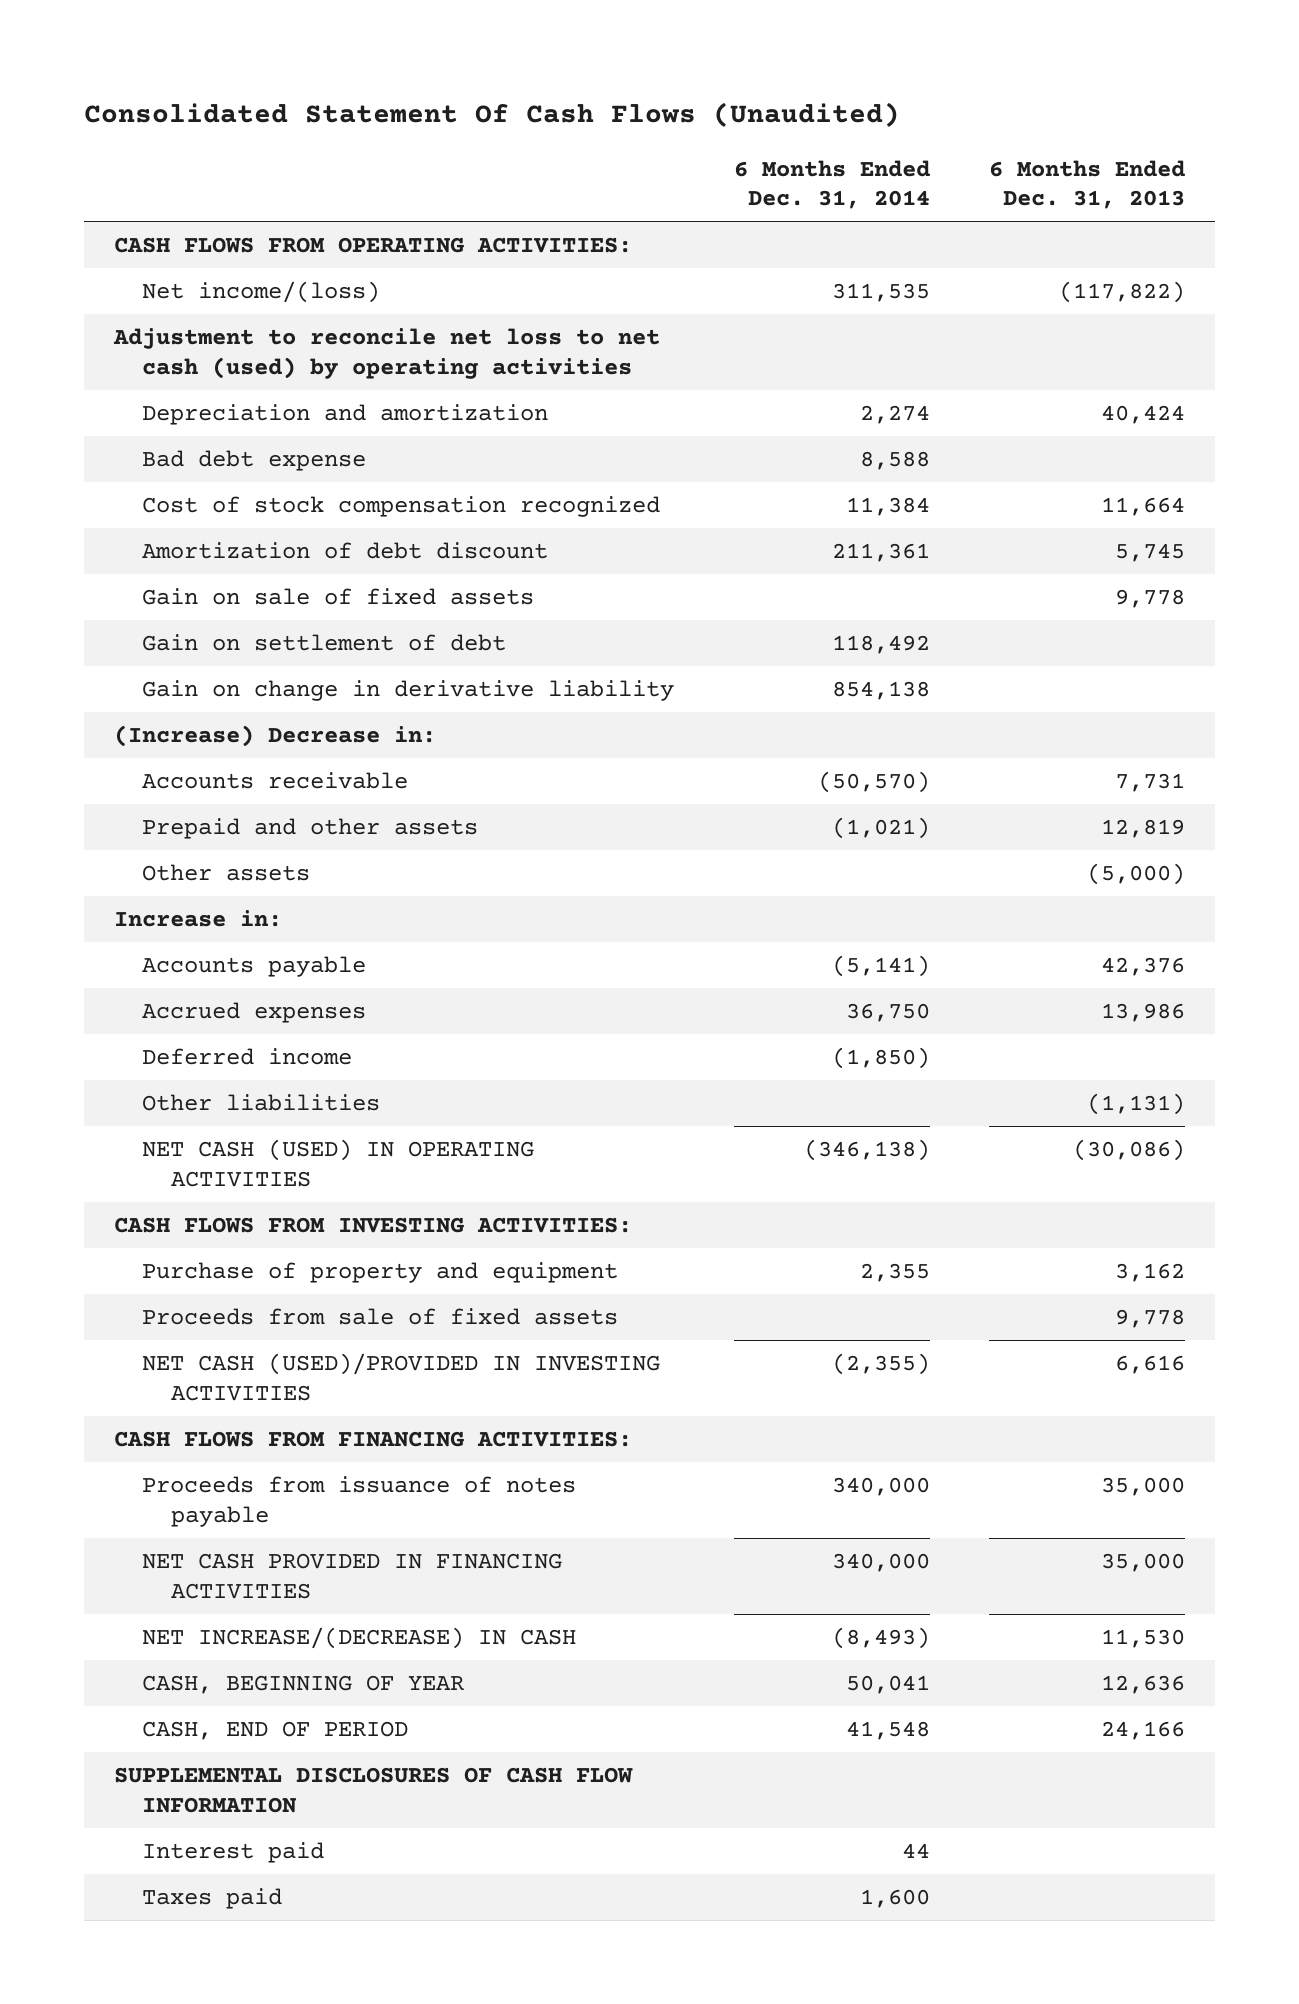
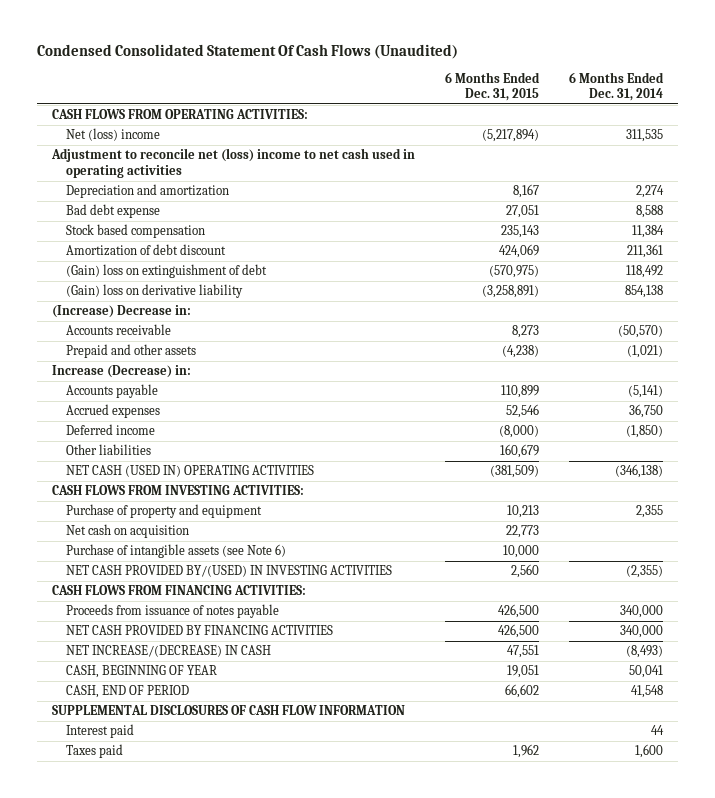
[84,101,901,127] Consolidated Statement Of Cash Flows (Unaudited) -> [36,43,458,59] Condensed Consolidated Statement Of Cash Flows (Unaudited)
[989,159,1186,210] 6 Months Ended Dec. 31, 2013 -> none
none -> [444,71,540,102] 6 Months Ended Dec. 31, 2015
[142,281,381,304] Net income/(loss) -> [66,128,161,142] Net (loss) income
[112,328,660,379] Adjustment to reconcile net loss to net cash (used) by operating activities -> [50,148,415,178] Adjustment to reconcile net (loss) income to net cash used in operating activities
[142,496,661,518] Cost of stock compensation recognized -> [66,224,206,239] Stock based compensation
[142,588,535,606] Gain on sale of fixed assets -> none
[142,634,507,652] Gain on settlement of debt -> [66,264,268,279] (Gain) loss on extinguishment of debt
[142,680,675,702] Gain on change in derivative liability -> [66,284,244,299] (Gain) loss on derivative liability
[142,864,311,882] Other assets -> none
[113,910,282,928] Increase in: -> [51,365,191,379] Increase (Decrease) in:
[142,1139,535,1187] NET CASH (USED) IN OPERATING ACTIVITIES -> [66,465,315,478] NET CASH (USED IN) OPERATING ACTIVITIES
[142,1308,619,1326] Proceeds from sale of fixed assets -> none
none -> [66,524,190,539] Net cash on acquisition
none -> [66,544,287,559] Purchase of intangible assets (see Note 6)
[142,1353,661,1401] NET CASH (USED)/PROVIDED IN INVESTING ACTIVITIES -> [66,565,393,578] NET CASH PROVIDED BY/(USED) IN INVESTING ACTIVITIES
[142,1553,563,1599] NET CASH PROVIDED IN FINANCING ACTIVITIES -> [66,625,334,636] NET CASH PROVIDED BY FINANCING ACTIVITIES

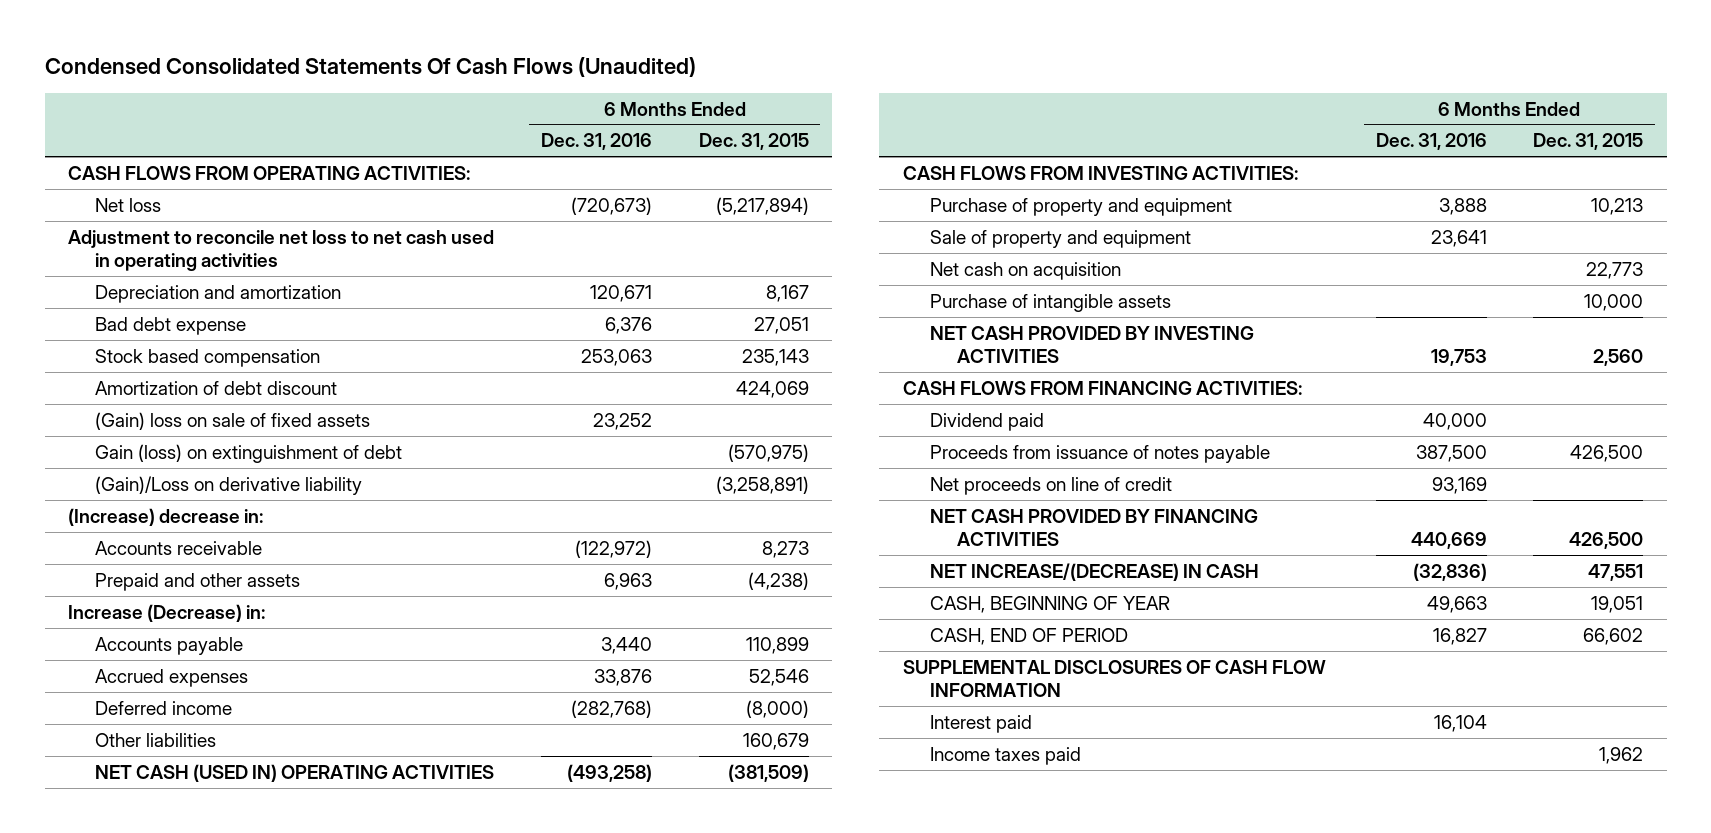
[36,43,458,59] Condensed Consolidated Statement Of Cash Flows (Unaudited) -> [44,57,696,78] Condensed Consolidated Statements Of Cash Flows (Unaudited)
[569,71,665,102] 6 Months Ended Dec. 31, 2014 -> none
none -> [540,133,652,151] Dec. 31, 2016
[66,128,161,142] Net (loss) income -> [95,197,162,212] Net loss
[50,148,415,178] Adjustment to reconcile net (loss) income to net cash used in operating activities -> [68,229,495,271] Adjustment to reconcile net loss to net cash used in operating activities
none -> [95,411,371,430] (Gain) loss on sale of fixed assets
[66,264,268,279] (Gain) loss on extinguishment of debt -> [95,443,403,463] Gain (loss) on extinguishment of debt
[66,284,244,299] (Gain) loss on derivative liability -> [95,475,363,495] (Gain)/Loss on derivative liability
[51,305,191,319] (Increase) Decrease in: -> [68,507,264,526] (Increase) decrease in:
none -> [930,229,1192,248] Sale of property and equipment
[66,544,287,559] Purchase of intangible assets (see Note 6) -> [930,293,1172,312] Purchase of intangible assets
[66,565,393,578] NET CASH PROVIDED BY/(USED) IN INVESTING ACTIVITIES -> [930,325,1255,363] NET CASH PROVIDED BY INVESTING ACTIVITIES
none -> [930,412,1045,431] Dividend paid
none -> [930,476,1173,495] Net proceeds on line of credit
[66,744,124,759] Taxes paid -> [930,746,1082,765] Income taxes paid

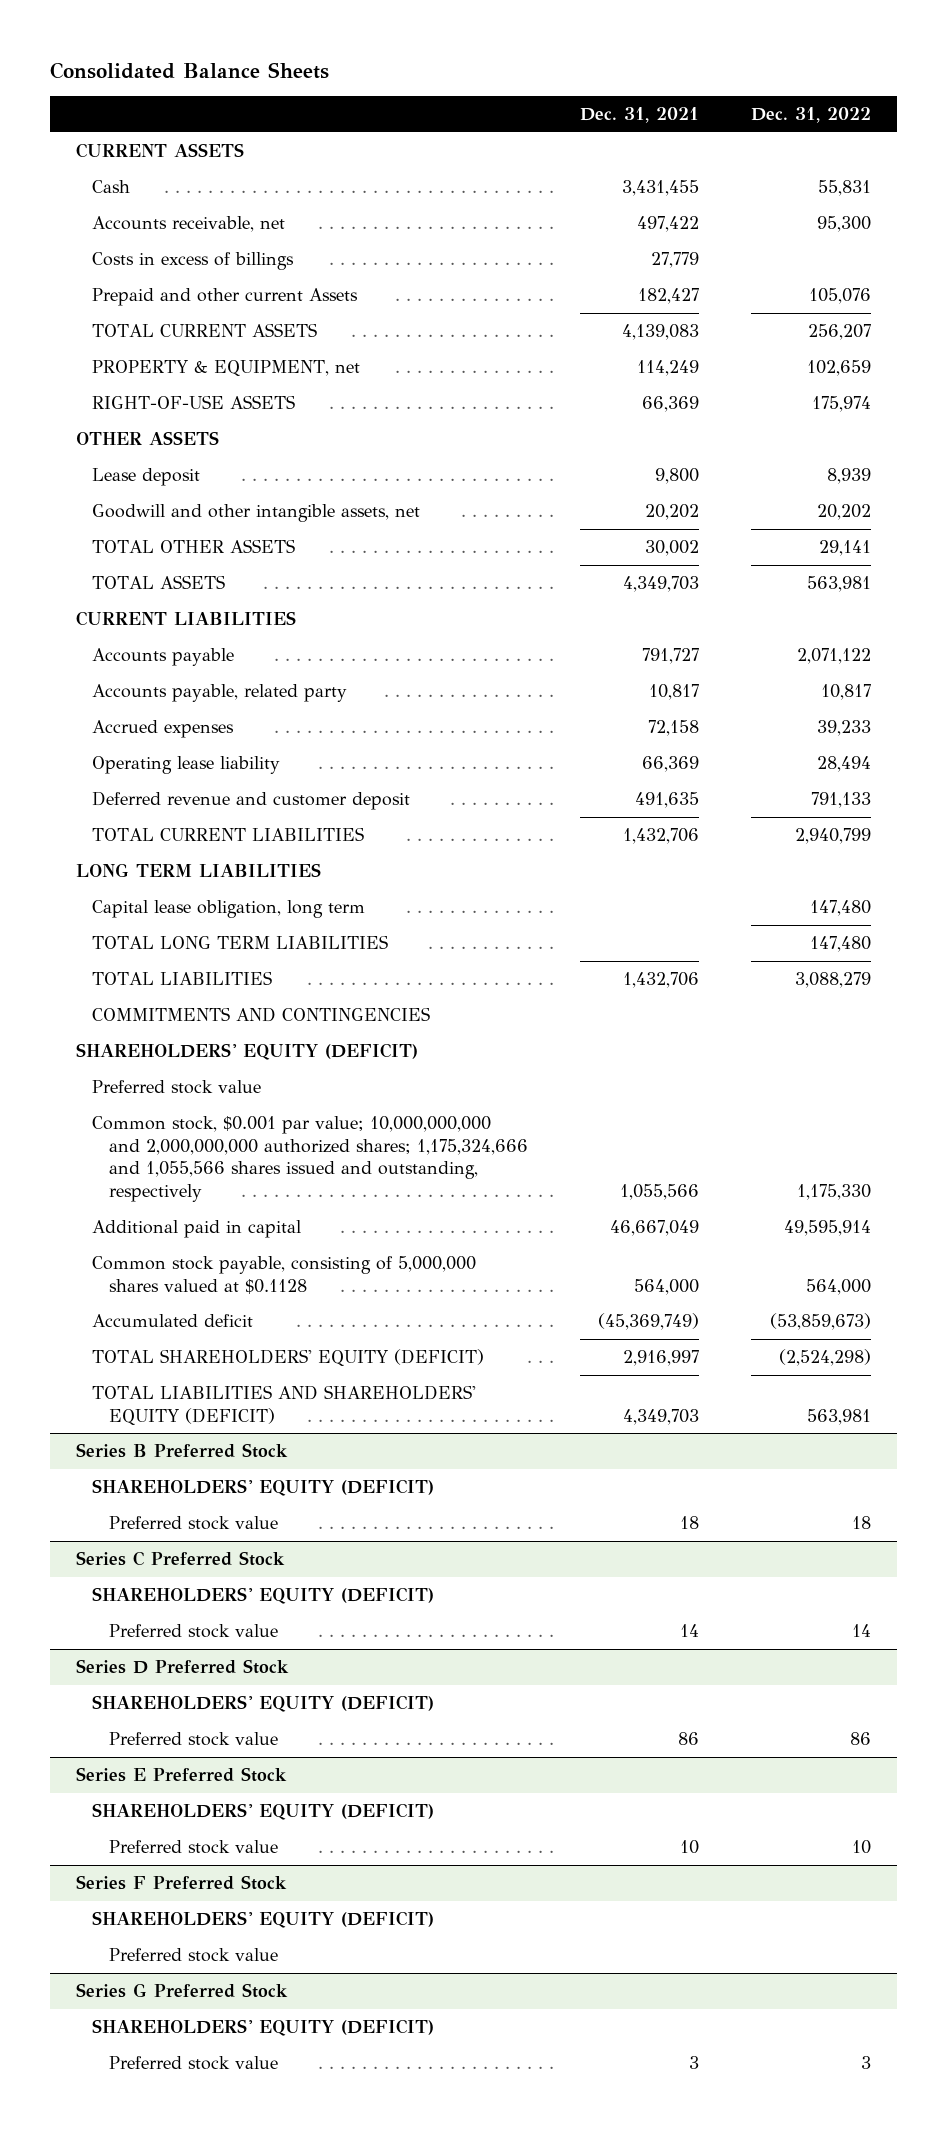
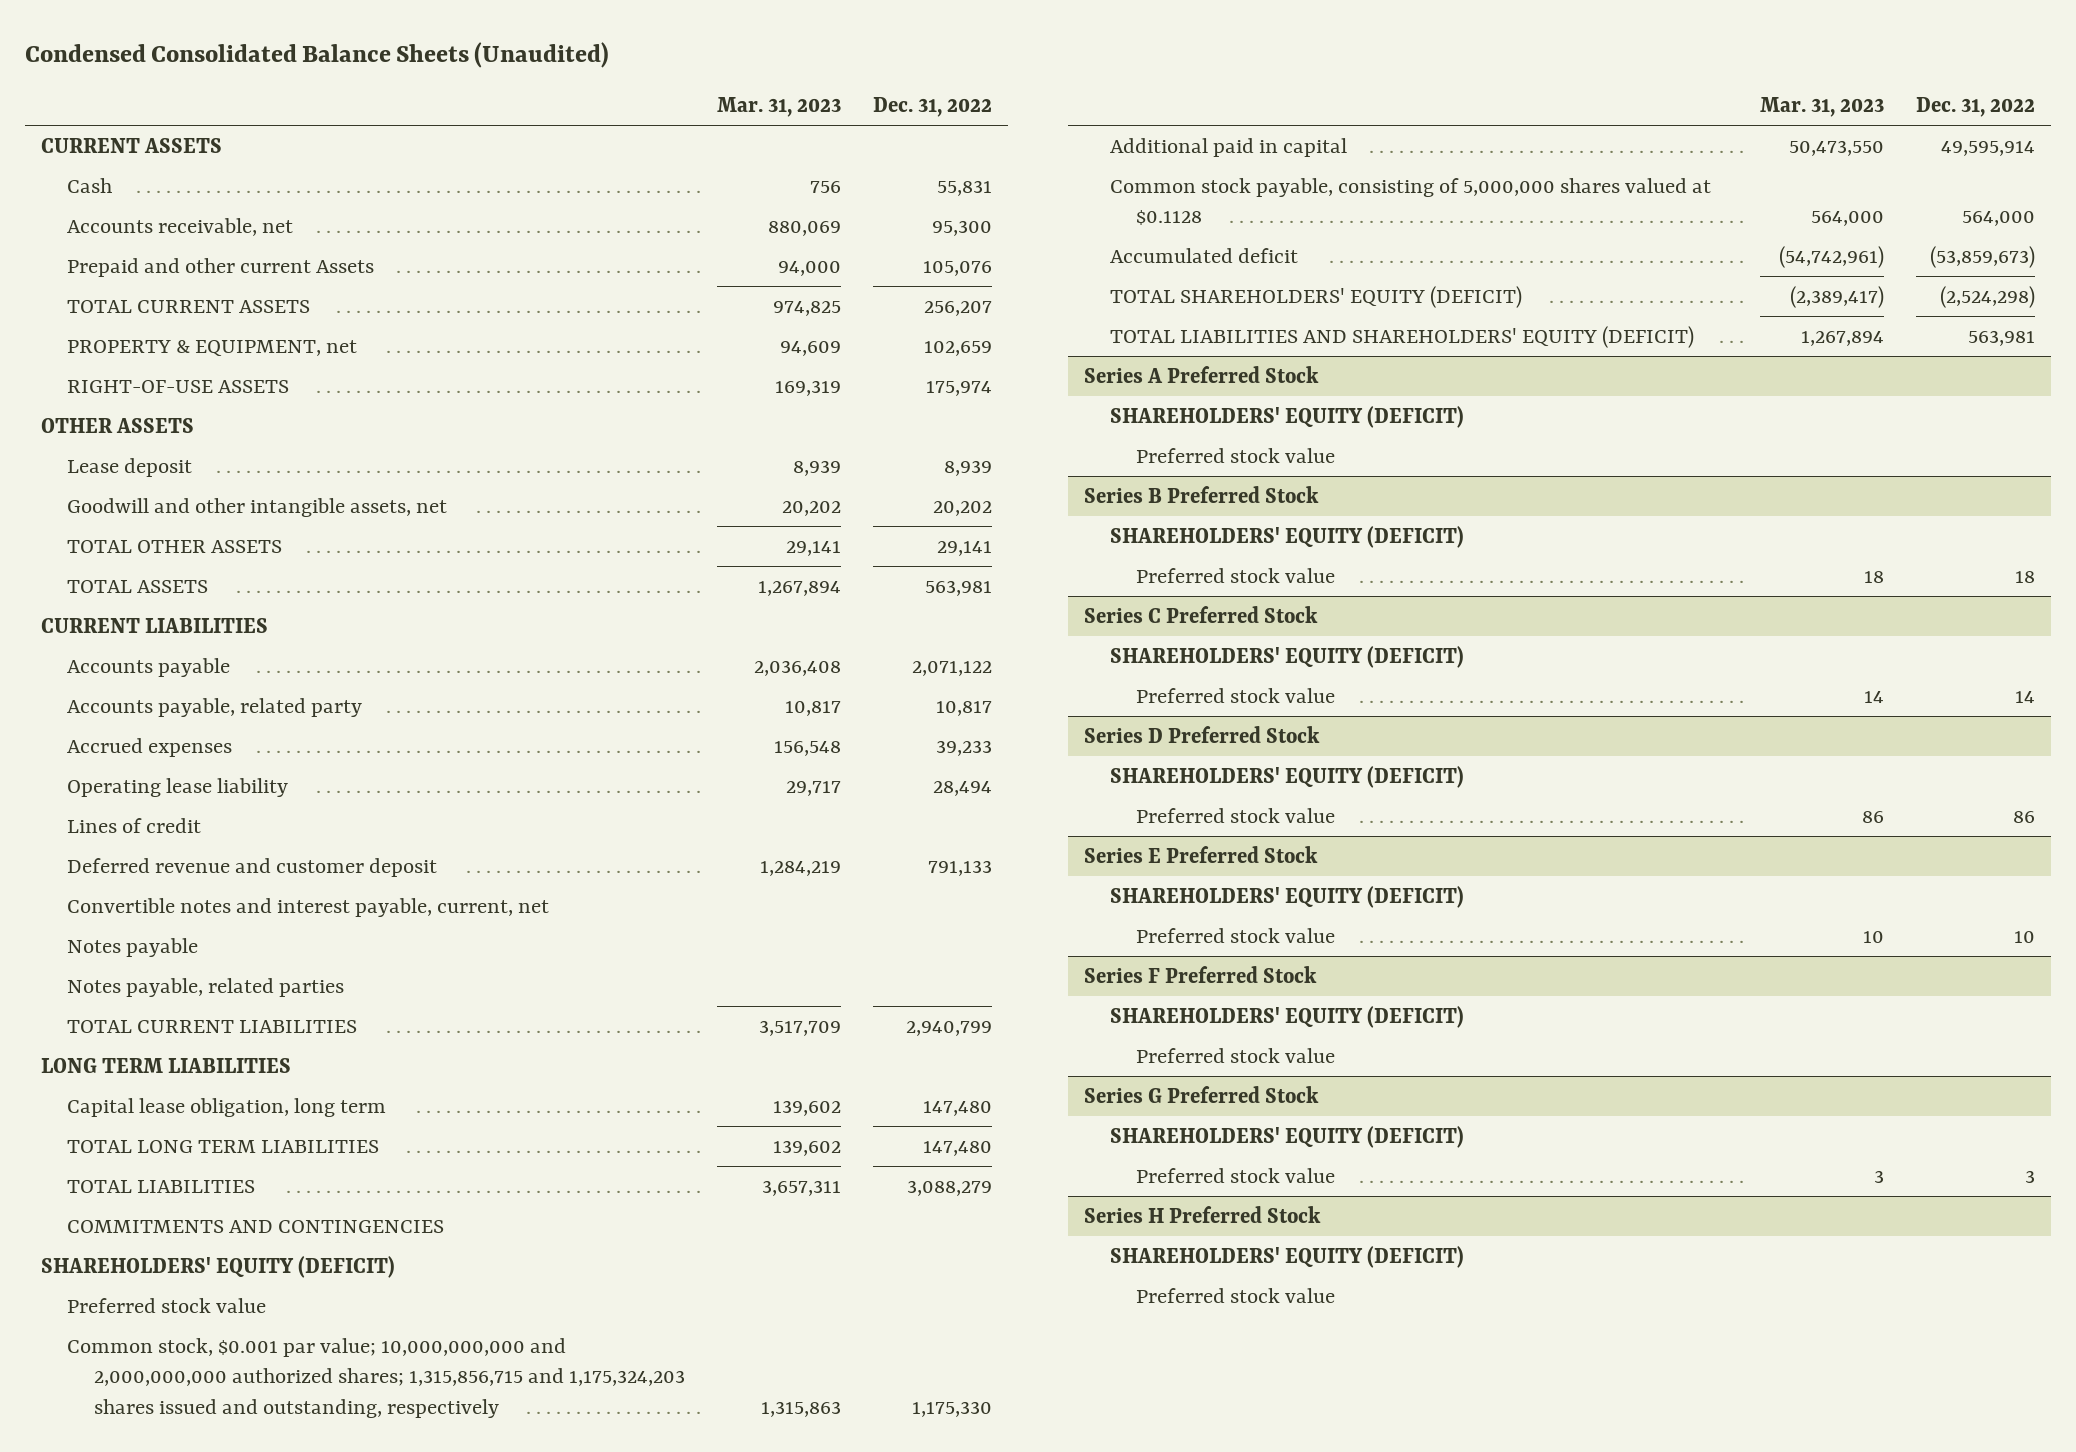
[49,61,329,79] Consolidated Balance Sheets -> [24,41,609,68] Condensed Consolidated Balance Sheets (Unaudited)
[580,106,700,123] Dec. 31, 2021 -> none
none -> [716,97,841,118] Mar. 31, 2023
[92,252,295,271] Costs in excess of billings -> none
none -> [67,817,202,833] Lines of credit
none -> [67,897,550,917] Convertible notes and interest payable, current, net
none -> [67,937,199,957] Notes payable
none -> [67,977,345,997] Notes payable, related parties
[92,1116,529,1202] Common stock, $0.001 par value; 10,000,000,000 and 2,000,000,000 authorized shares; 1,175,324,666 and 1,055,566 shares issued and outstanding, respectively -> [67,1337,685,1418] Common stock, $0.001 par value; 10,000,000,000 and 2,000,000,000 authorized shares; 1,315,856,715 and 1,175,324,203 shares issued and outstanding, respectively
none -> [1083,365,1319,383] Series A Preferred Stock
none -> [1110,405,1465,428] SHAREHOLDERS' EQUITY (DEFICIT)
none -> [1136,447,1336,463] Preferred stock value
none -> [1083,1205,1321,1223] Series H Preferred Stock
none -> [1110,1245,1465,1268] SHAREHOLDERS' EQUITY (DEFICIT)
none -> [1136,1287,1336,1303] Preferred stock value

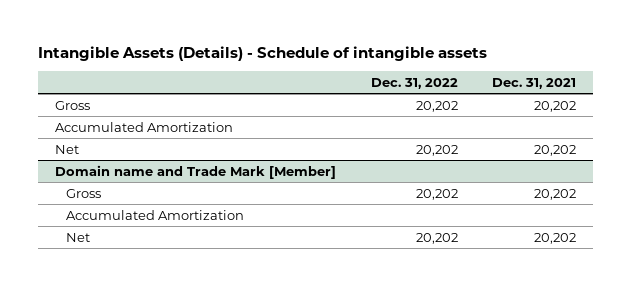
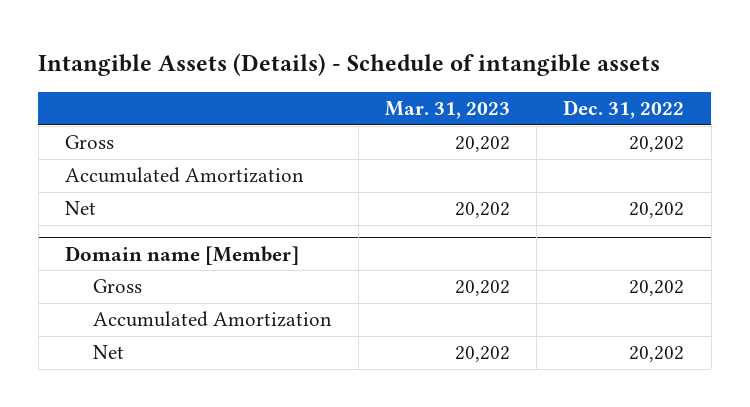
[492,77,577,89] Dec. 31, 2021 -> none
none -> [384,101,510,120] Mar. 31, 2023
[55,164,337,179] Domain name and Trade Mark [Member] -> [65,245,300,265] Domain name [Member]

